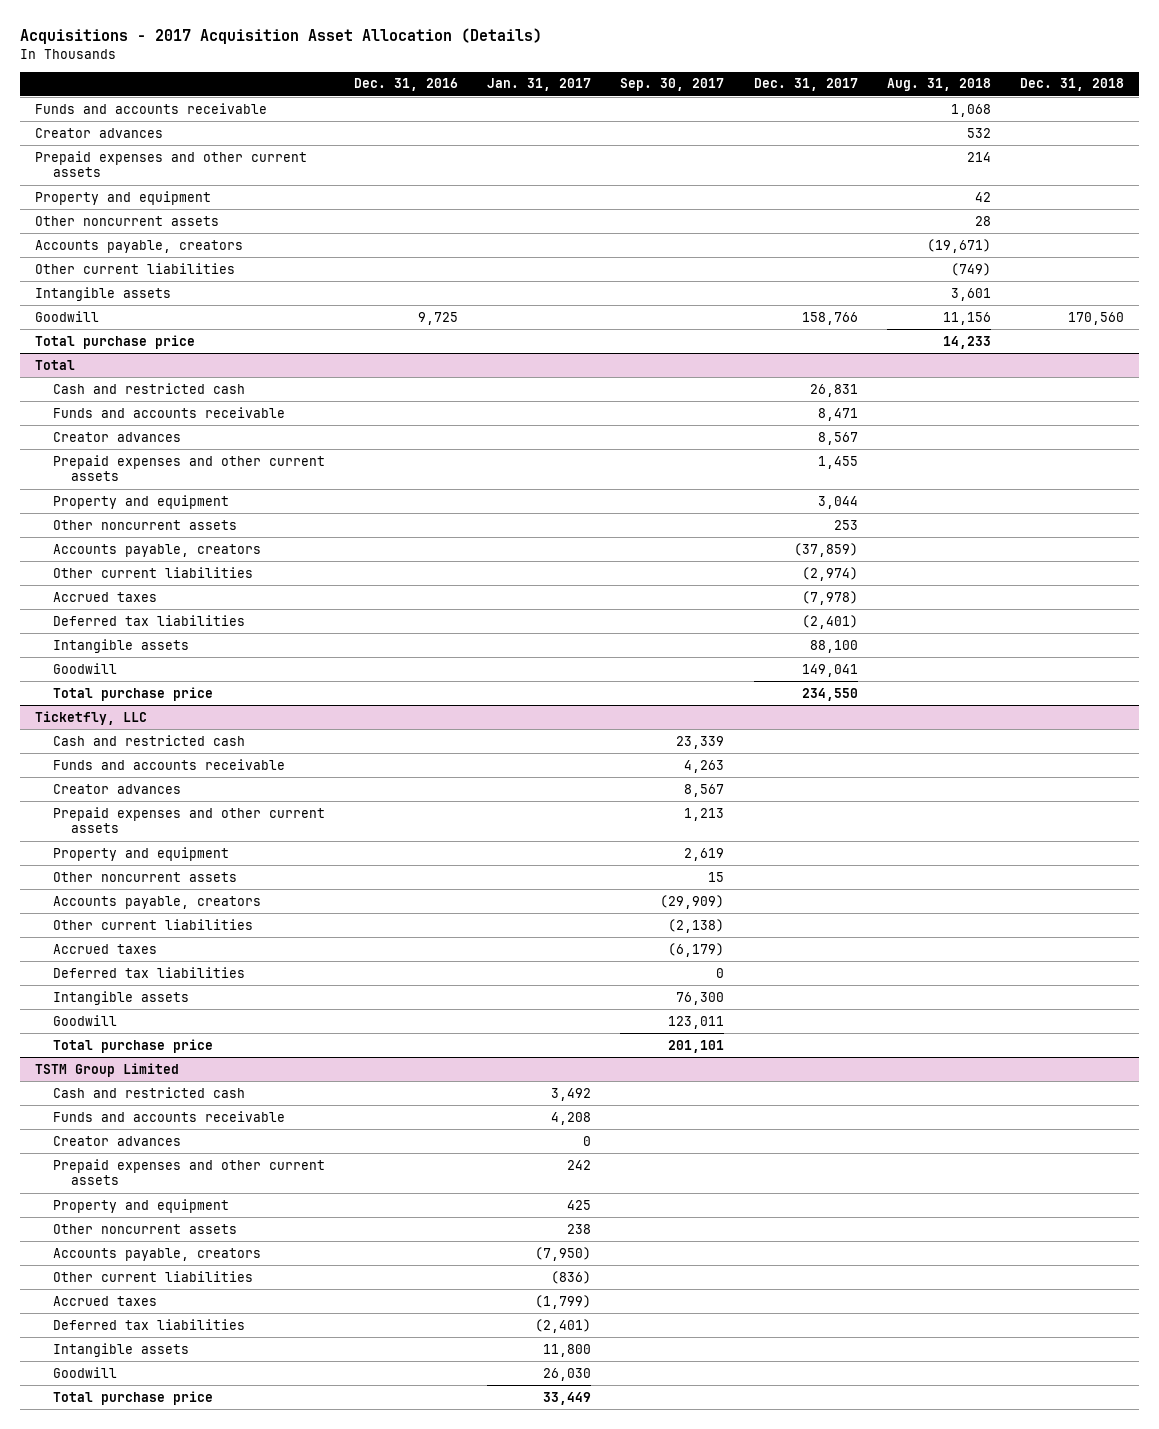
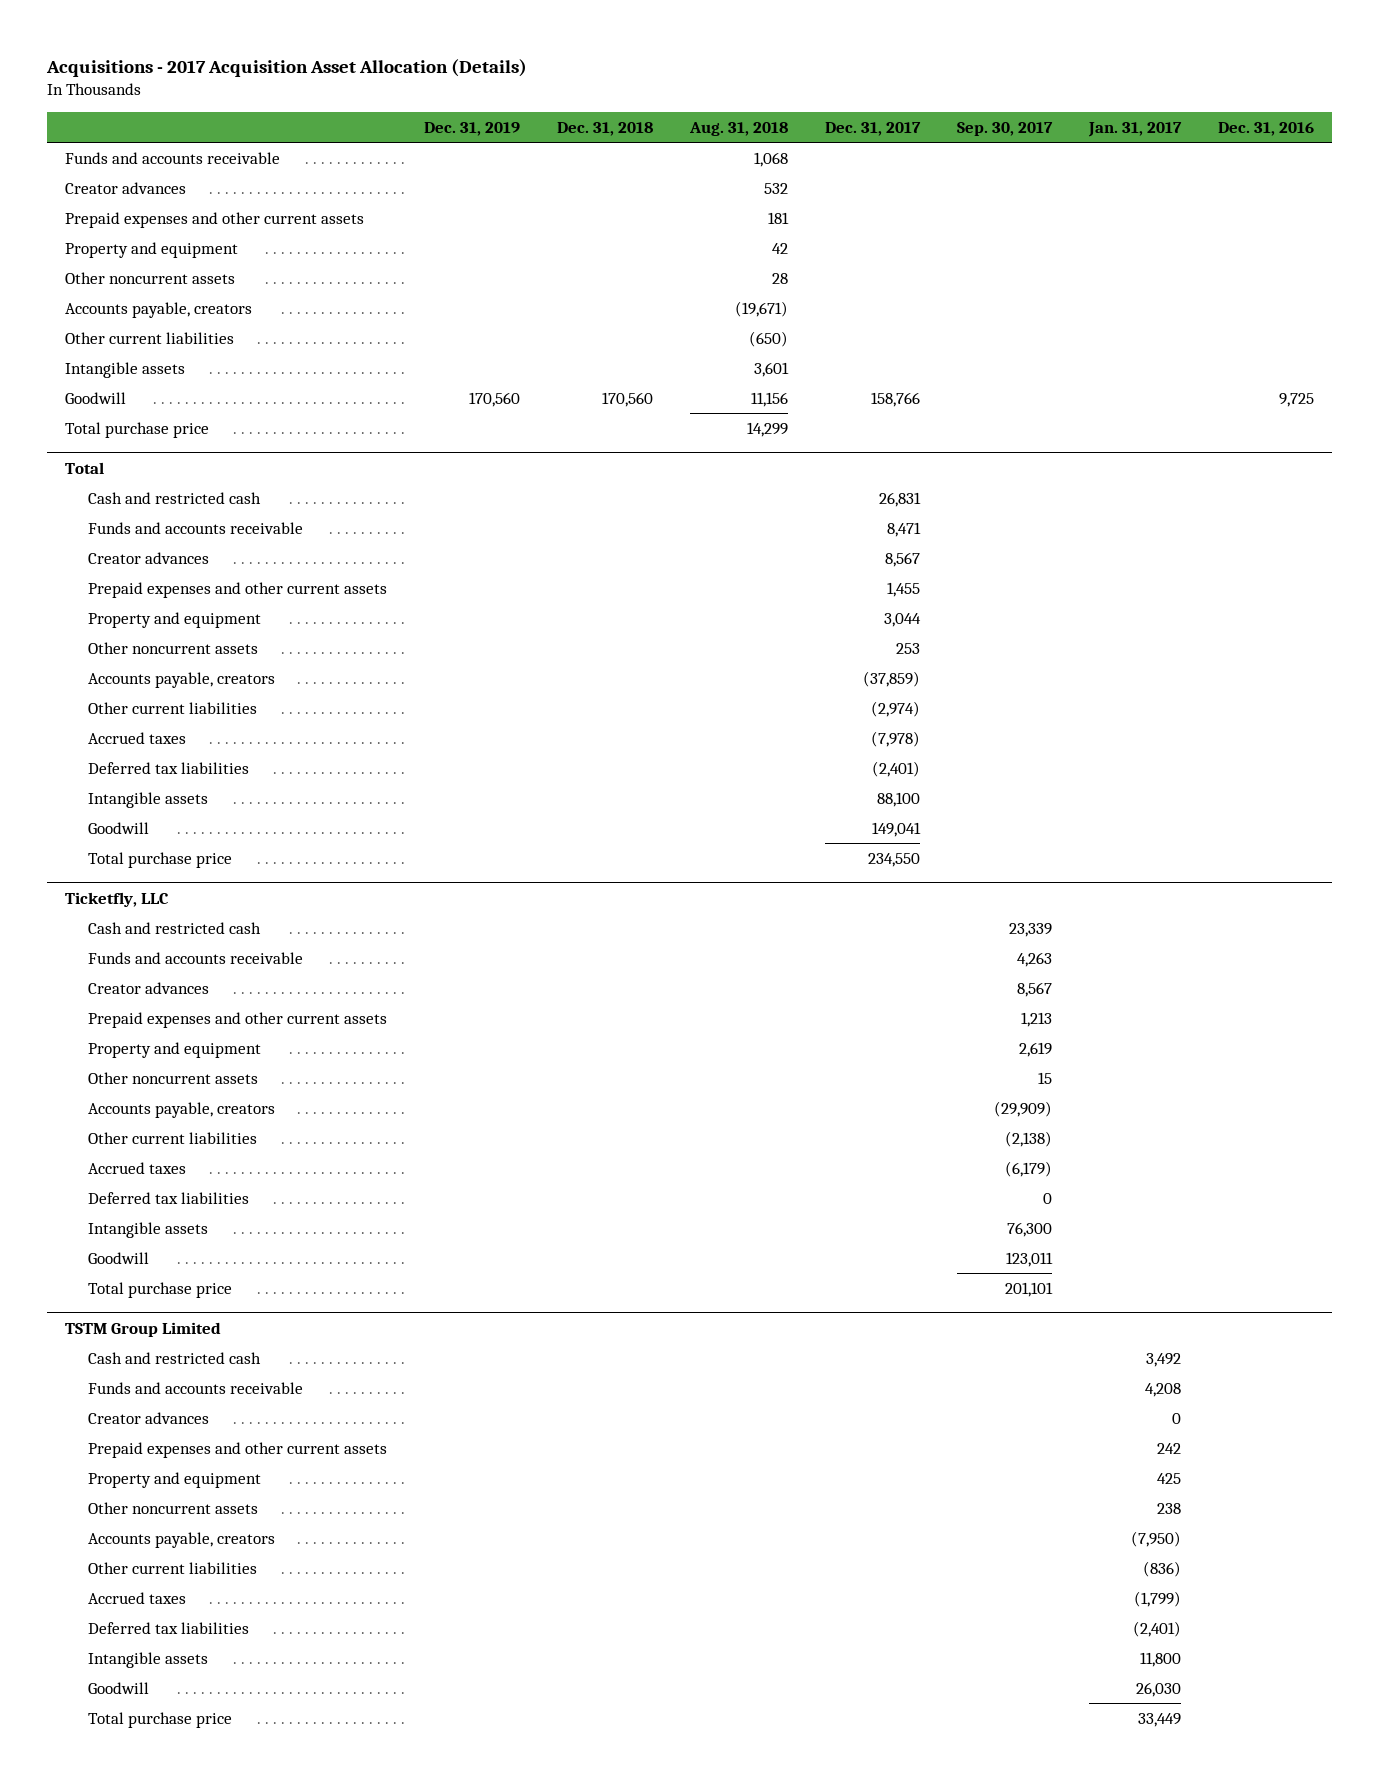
none -> [423,121,520,136] Dec. 31, 2019
[966,151,991,162] 214 -> [767,211,789,224] 181
[950,262,991,276] (749) -> [748,330,788,347] (650)
[942,335,991,349] 14,233 -> [746,421,788,437] 14,299

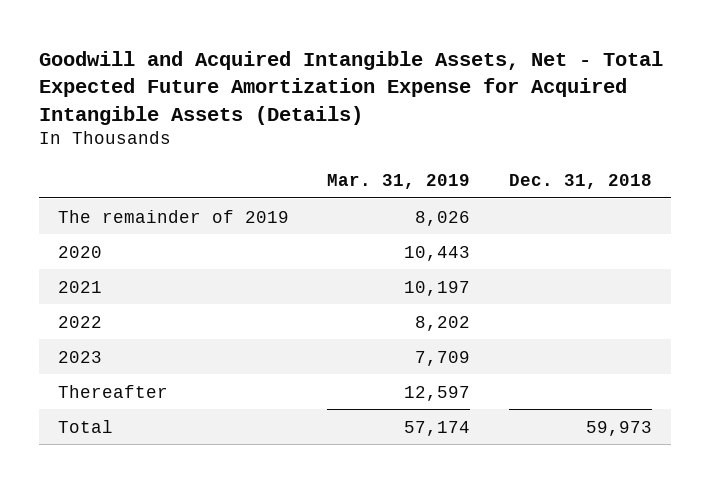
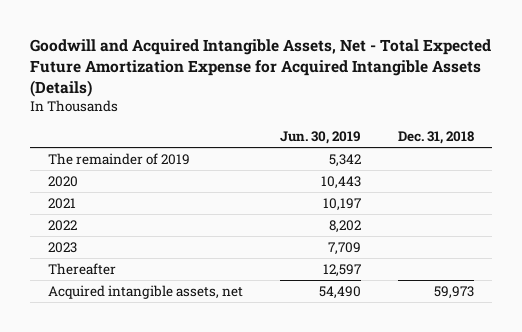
[327,173,471,189] Mar. 31, 2019 -> none
none -> [280,130,362,144] Jun. 30, 2019
[57,419,113,433] Total -> [48,285,244,300] Acquired intangible assets, net

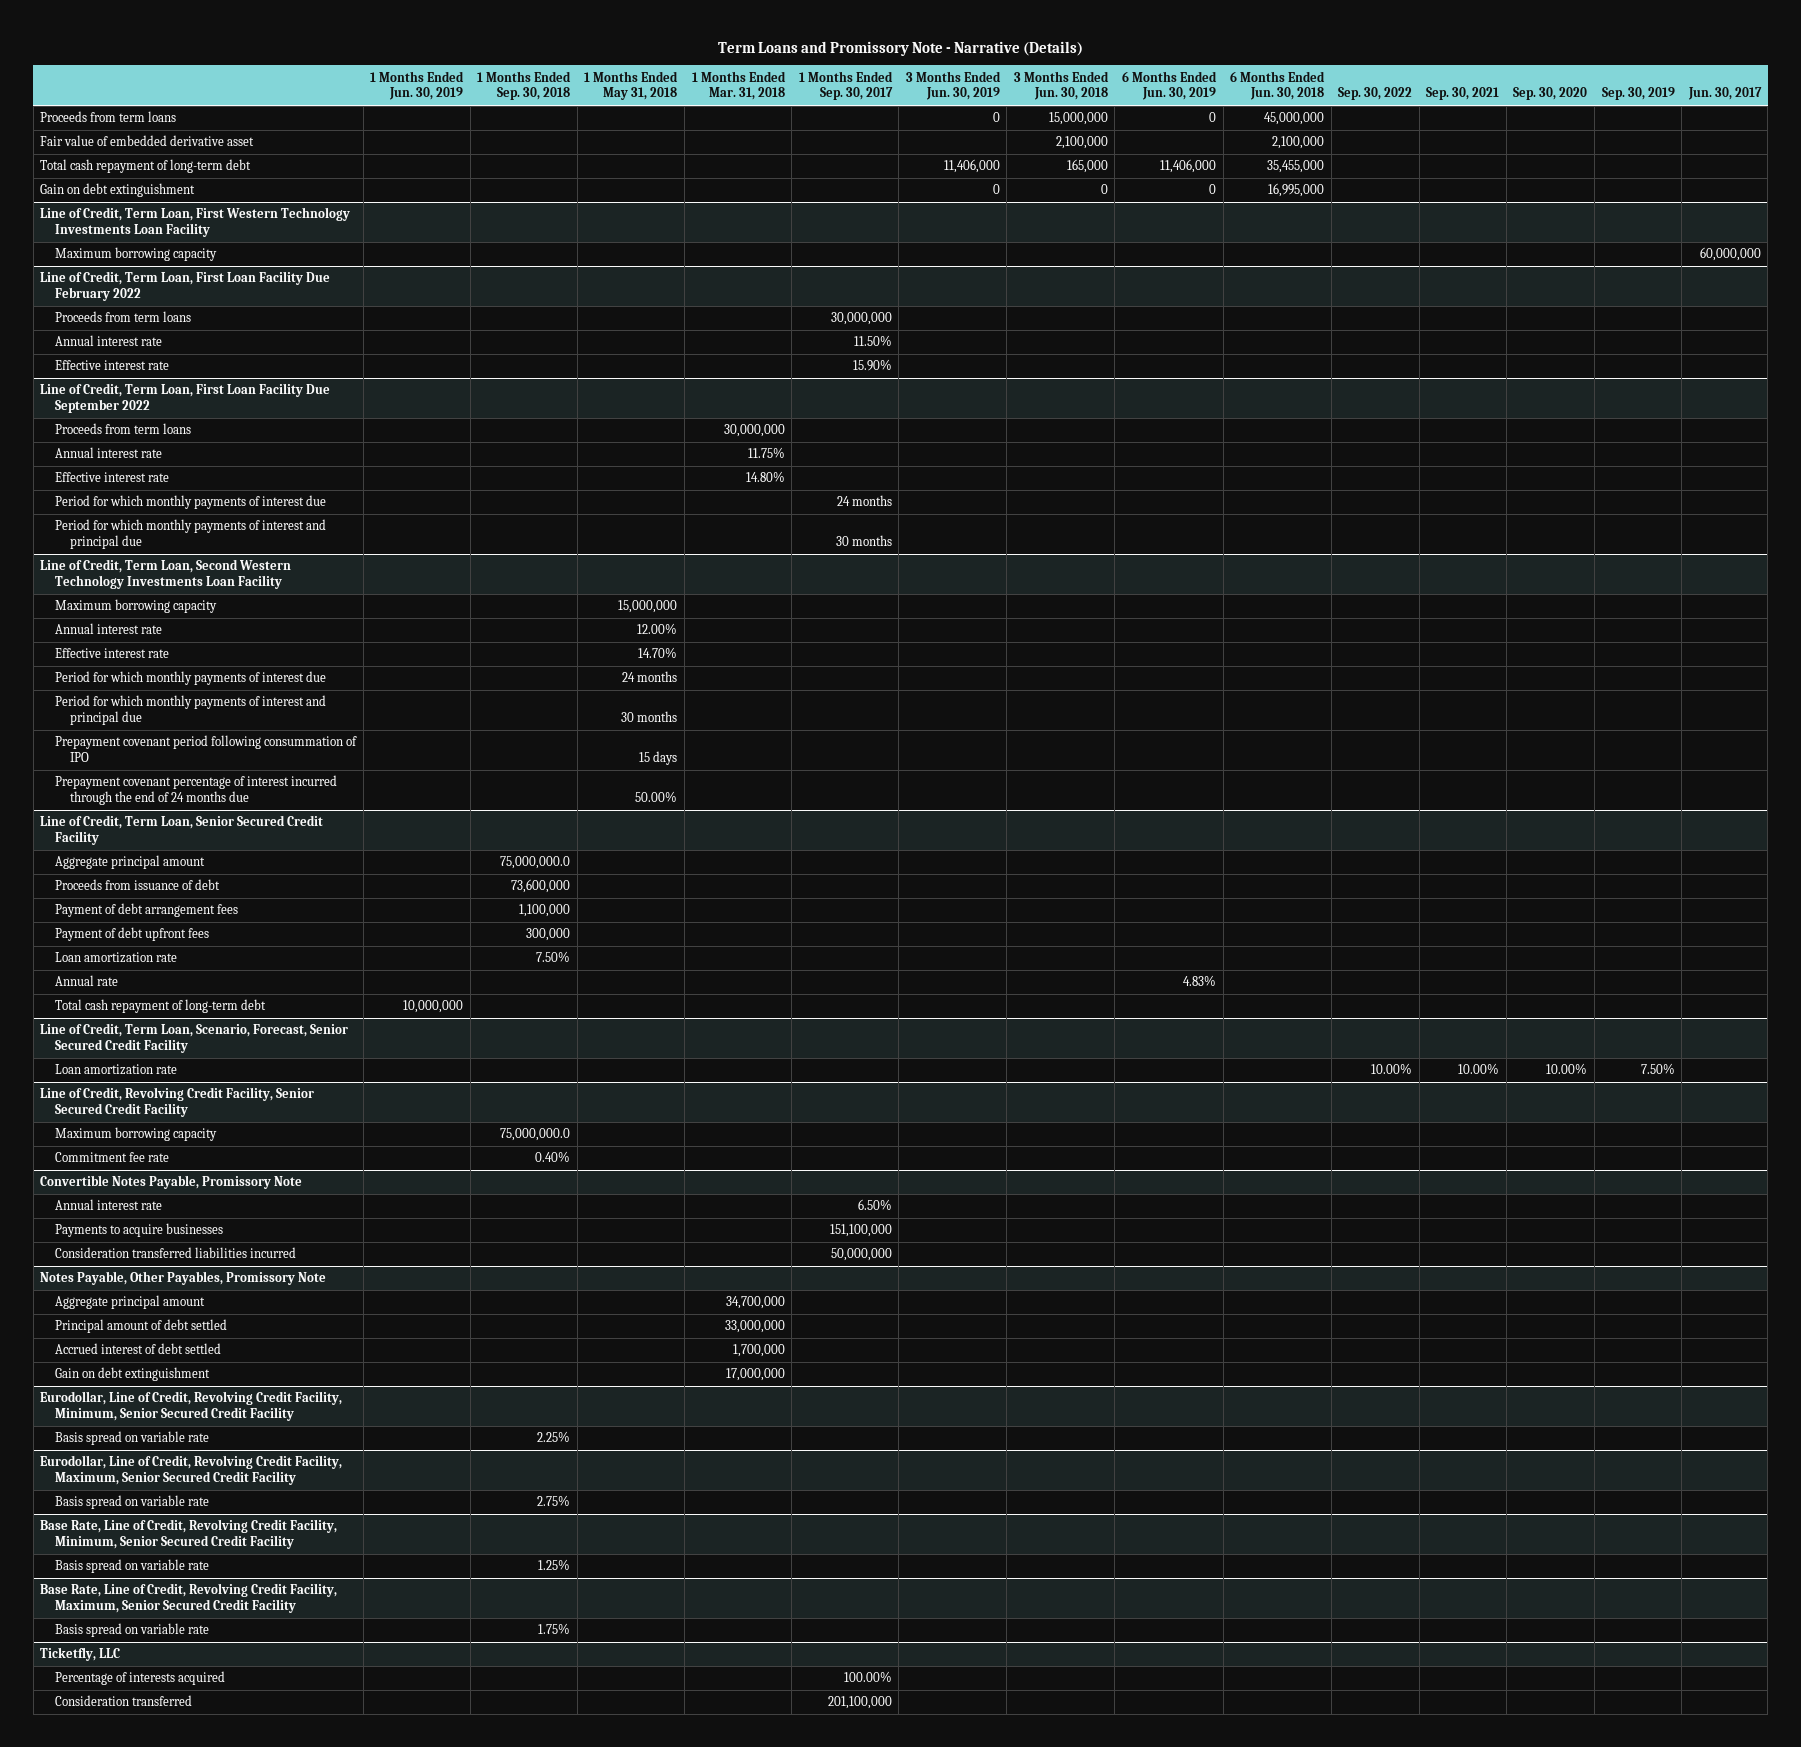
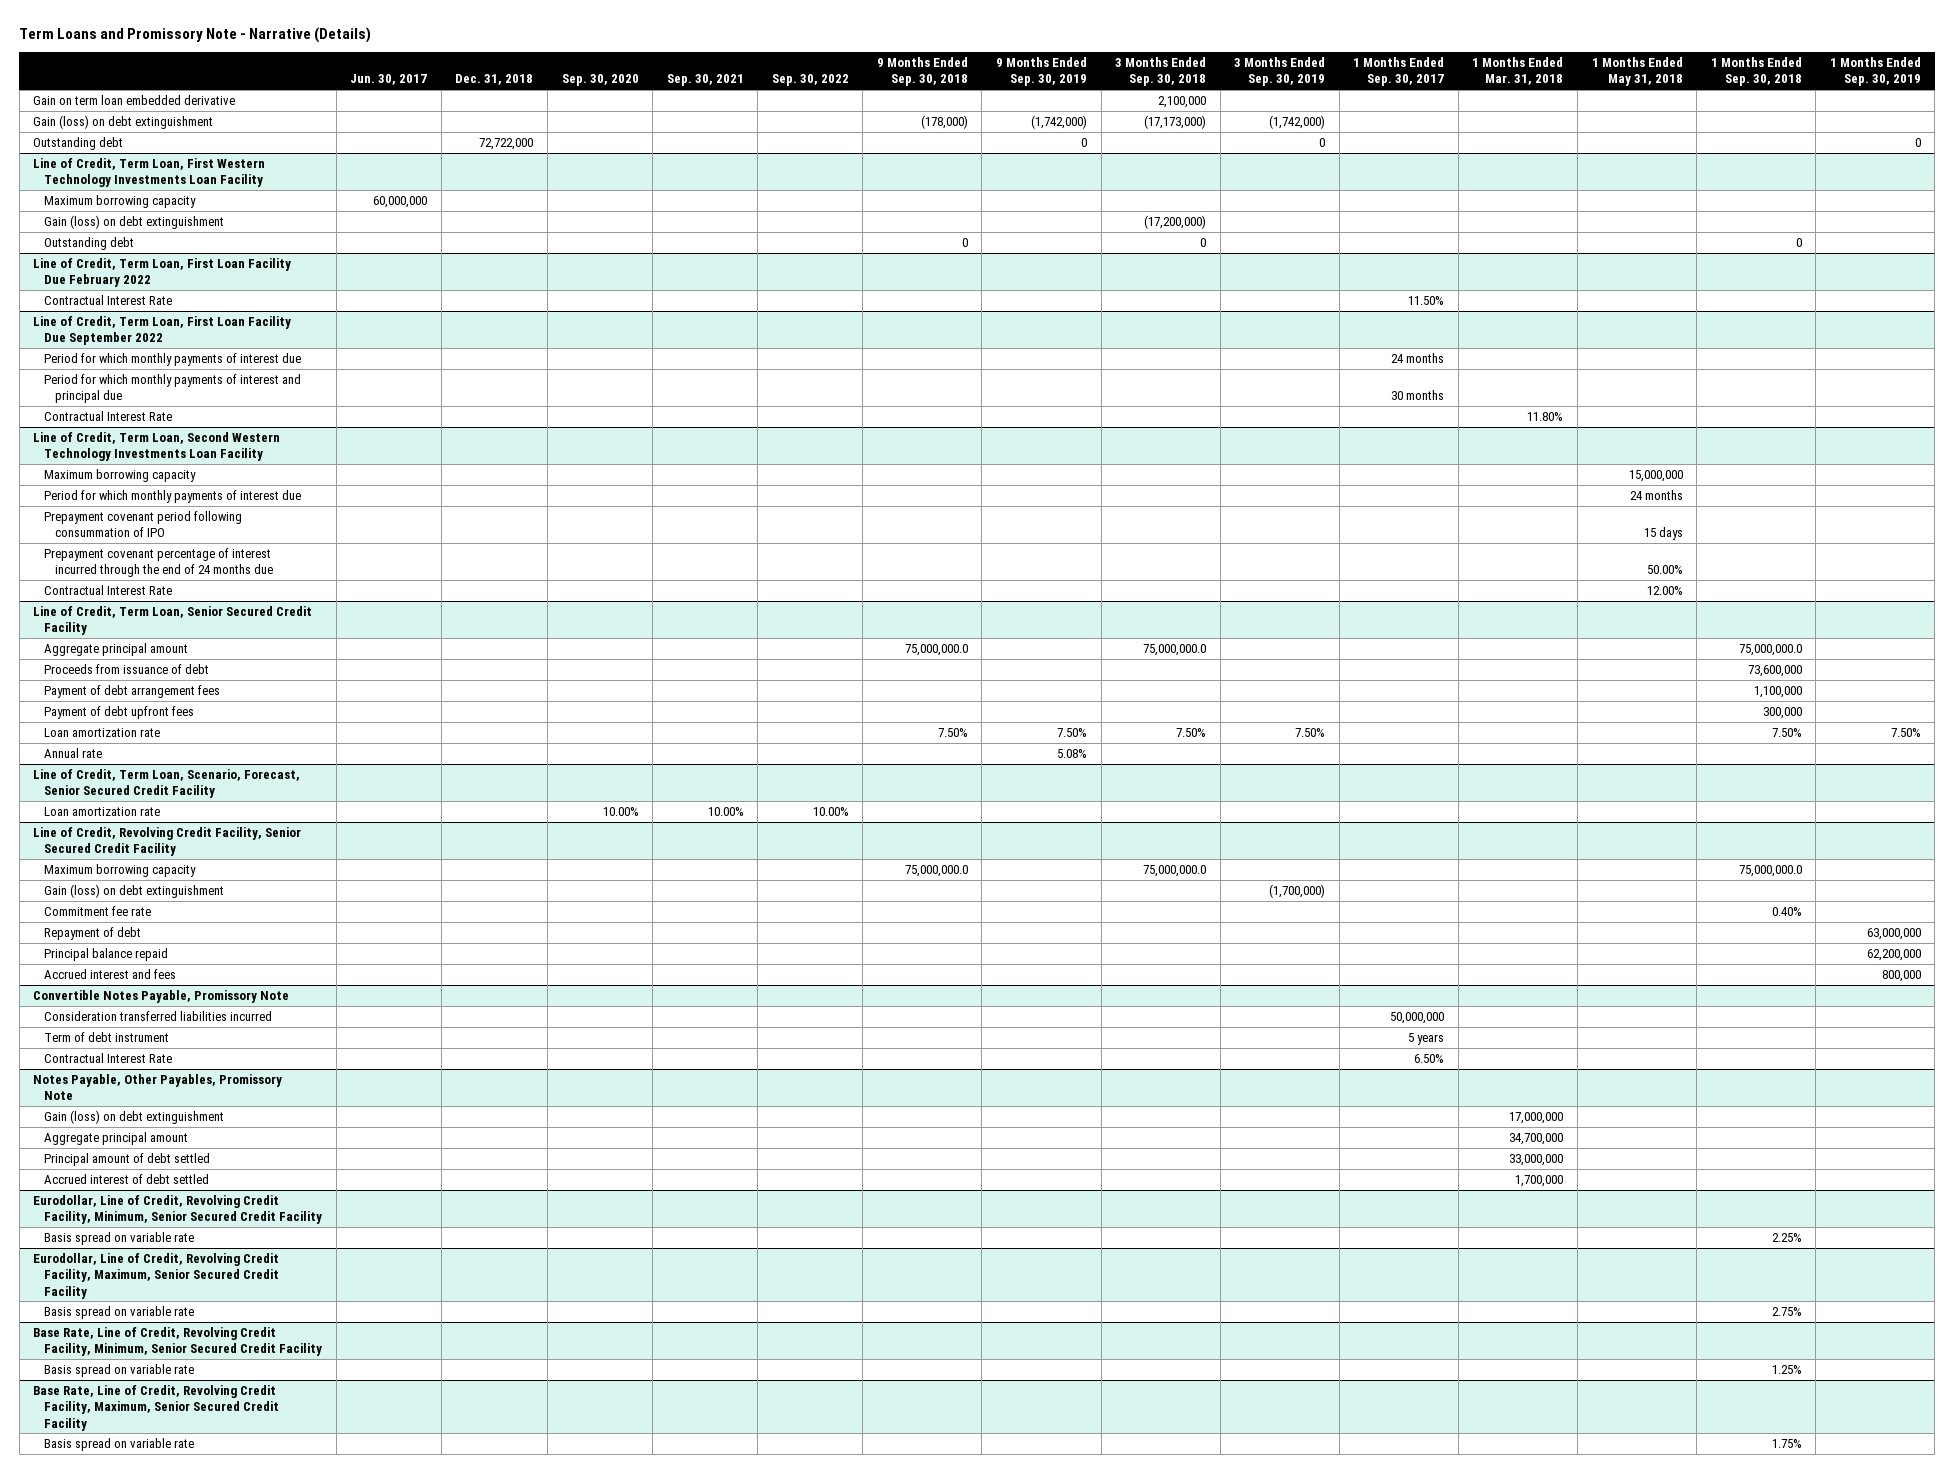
[370,70,465,101] 1 Months Ended Jun. 30, 2019 -> none
[905,70,1001,101] 3 Months Ended Jun. 30, 2019 -> none
[1013,70,1109,101] 3 Months Ended Jun. 30, 2018 -> none
[1122,70,1218,101] 6 Months Ended Jun. 30, 2019 -> none
[1230,70,1326,101] 6 Months Ended Jun. 30, 2018 -> none
[1601,87,1675,101] Sep. 30, 2019 -> none
none -> [455,74,534,86] Dec. 31, 2018
none -> [876,57,968,87] 9 Months Ended Sep. 30, 2018
none -> [996,57,1088,87] 9 Months Ended Sep. 30, 2019
none -> [1115,57,1207,87] 3 Months Ended Sep. 30, 2018
none -> [1234,57,1326,87] 3 Months Ended Sep. 30, 2019
none -> [1829,57,1921,87] 1 Months Ended Sep. 30, 2019
[40,111,177,123] Proceeds from term loans -> none
[40,135,255,147] Fair value of embedded derivative asset -> none
[40,159,252,174] Total cash repayment of long-term debt -> none
none -> [33,95,236,106] Gain on term loan embedded derivative
[40,183,196,198] Gain on debt extinguishment -> [33,115,214,130] Gain (loss) on debt extinguishment
none -> [33,137,124,151] Outstanding debt
none -> [44,215,225,230] Gain (loss) on debt extinguishment
none -> [44,237,135,251] Outstanding debt
[55,311,192,323] Proceeds from term loans -> none
[55,360,170,371] Effective interest rate -> none
[55,335,163,347] Annual interest rate -> [44,295,173,306] Contractual Interest Rate
[55,423,192,435] Proceeds from term loans -> none
[55,447,163,459] Annual interest rate -> none
[55,472,170,483] Effective interest rate -> none
none -> [44,411,173,422] Contractual Interest Rate
[55,623,163,635] Annual interest rate -> none
[55,648,170,659] Effective interest rate -> none
[55,695,327,725] Period for which monthly payments of interest and principal due -> none
none -> [44,585,173,596] Contractual Interest Rate
[55,999,267,1014] Total cash repayment of long-term debt -> none
none -> [44,884,225,899] Gain (loss) on debt extinguishment
none -> [44,927,142,941] Repayment of debt
none -> [44,948,169,962] Principal balance repaid
none -> [44,969,177,980] Accrued interest and fees
[55,1199,163,1211] Annual interest rate -> none
[55,1223,224,1238] Payments to acquire businesses -> none
none -> [44,1032,170,1043] Term of debt instrument
none -> [44,1053,173,1064] Contractual Interest Rate
none -> [44,1110,225,1125] Gain (loss) on debt extinguishment
[55,1367,211,1382] Gain on debt extinguishment -> none
[40,1647,121,1662] Ticketfly, LLC -> none
[55,1671,226,1686] Percentage of interests acquired -> none
[55,1695,193,1707] Consideration transferred -> none

